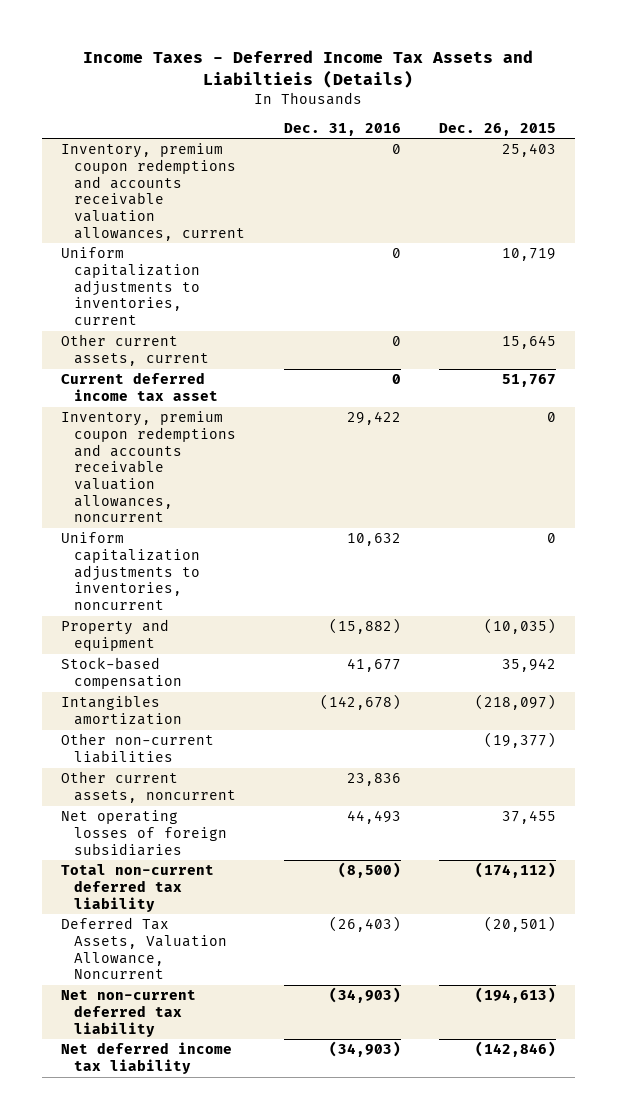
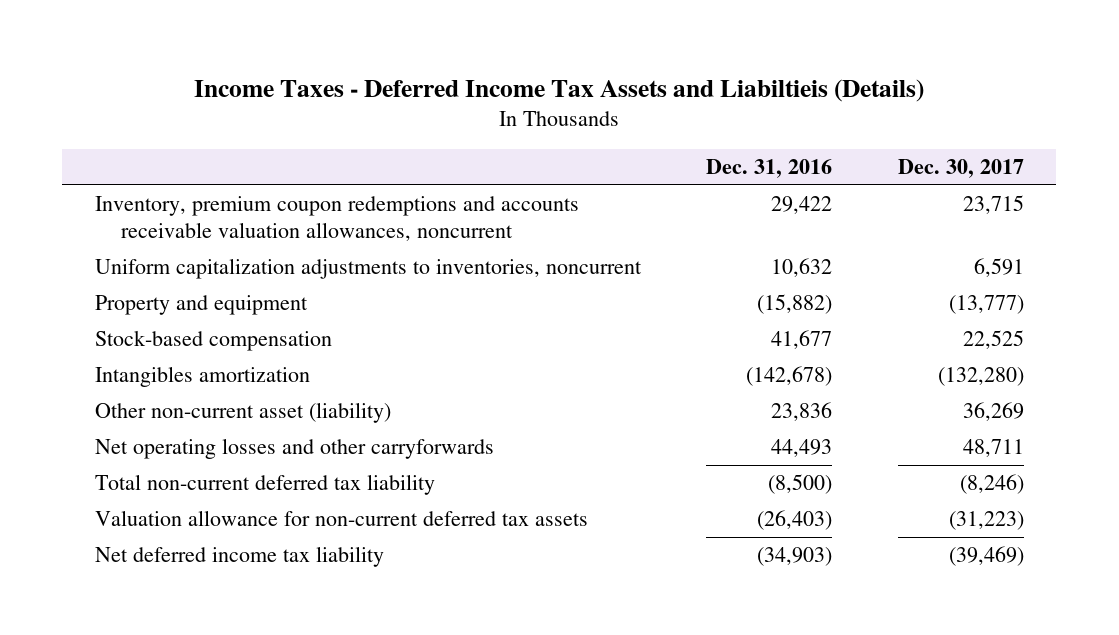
[439,122,557,136] Dec. 26, 2015 -> none
none -> [897,158,1024,178] Dec. 30, 2017
[60,143,246,241] Inventory, premium coupon redemptions and accounts receivable valuation allowances, current -> none
[60,247,201,326] Uniform capitalization adjustments to inventories, current -> none
[60,334,210,367] Other current assets, current -> none
[60,372,219,402] Current deferred income tax asset -> none
[60,733,214,764] Other non-current liabilities -> none
[60,771,237,804] Other current assets, noncurrent -> [95,402,392,424] Other non-current asset (liability)
[60,810,228,856] Net operating losses of foreign subsidiaries -> [95,438,495,460] Net operating losses and other carryforwards
[60,990,196,1037] Net non-current deferred tax liability -> none
[60,917,228,980] Deferred Tax Assets, Valuation Allowance, Noncurrent -> [95,510,589,527] Valuation allowance for non-current deferred tax assets

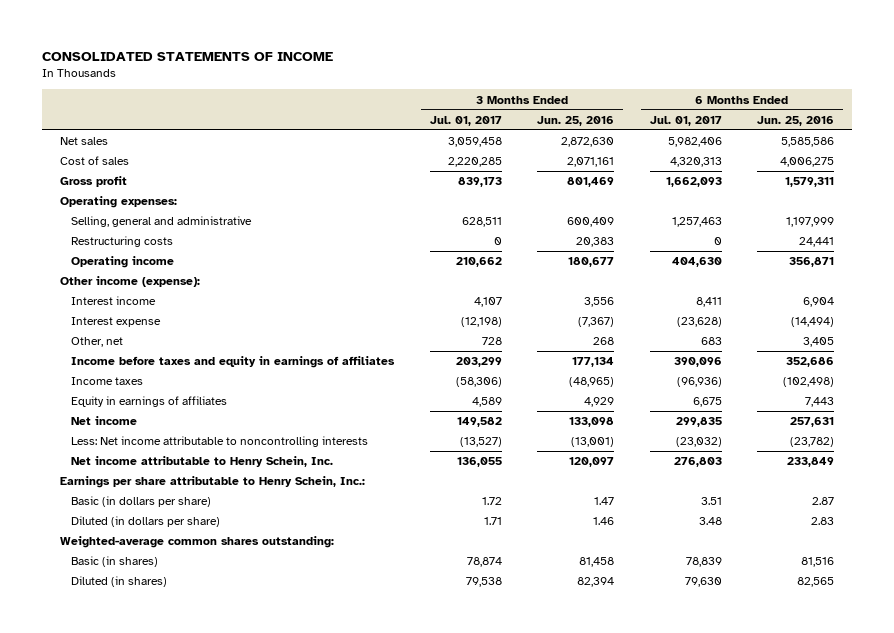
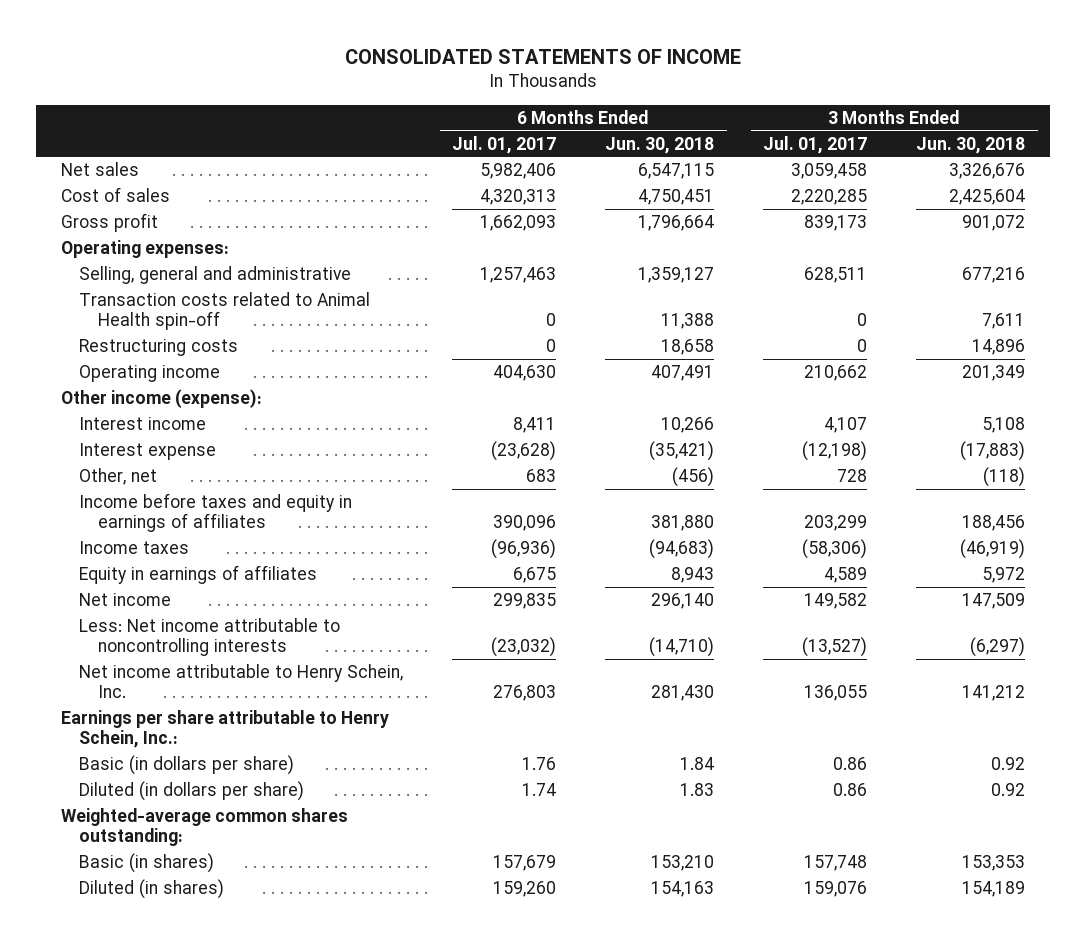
[537,115,615,126] Jun. 25, 2016 -> none
[757,115,835,126] Jun. 25, 2016 -> none
none -> [605,136,715,154] Jun. 30, 2018
none -> [916,136,1026,154] Jun. 30, 2018
none -> [79,292,371,331] Transaction costs related to Animal Health spin-off
[481,497,502,506] 1.72 -> [833,757,868,771] 0.86
[700,497,722,506] 3.51 -> [522,757,557,771] 1.76
[483,517,502,526] 1.71 -> [833,783,868,797] 0.86
[698,517,722,526] 3.48 -> [522,783,557,797] 1.74
[466,557,502,568] 78,874 -> [804,855,868,872] 157,748
[685,557,722,568] 78,839 -> [493,855,557,872] 157,679
[465,577,502,588] 79,538 -> [804,881,868,898] 159,076
[684,577,722,588] 79,630 -> [493,881,557,898] 159,260

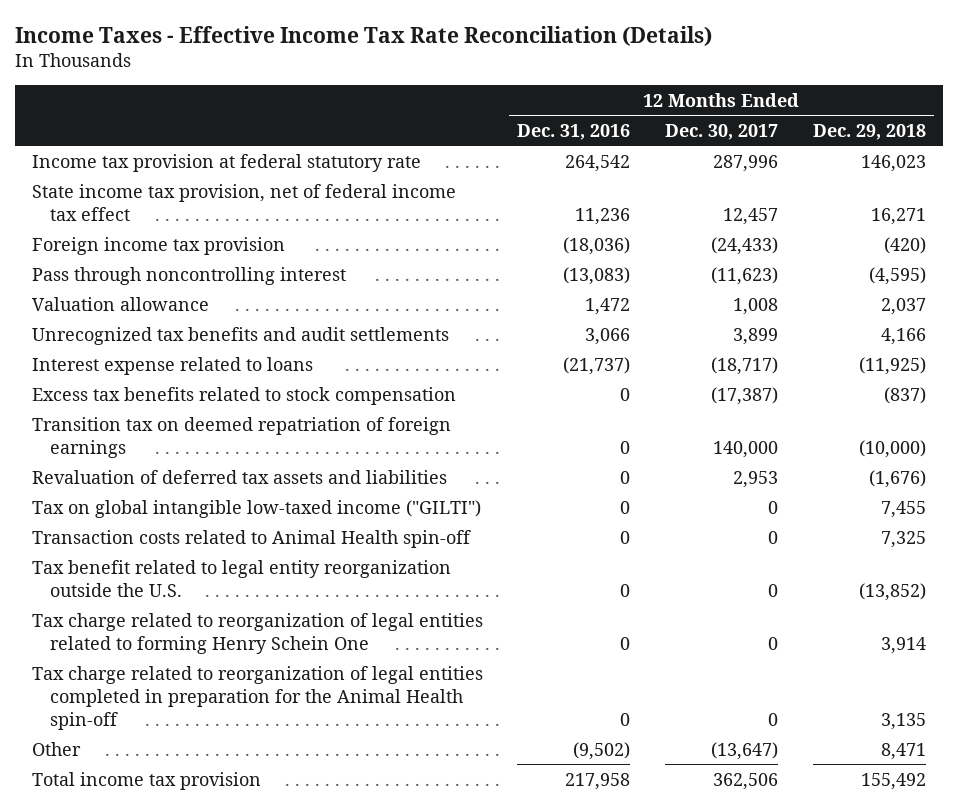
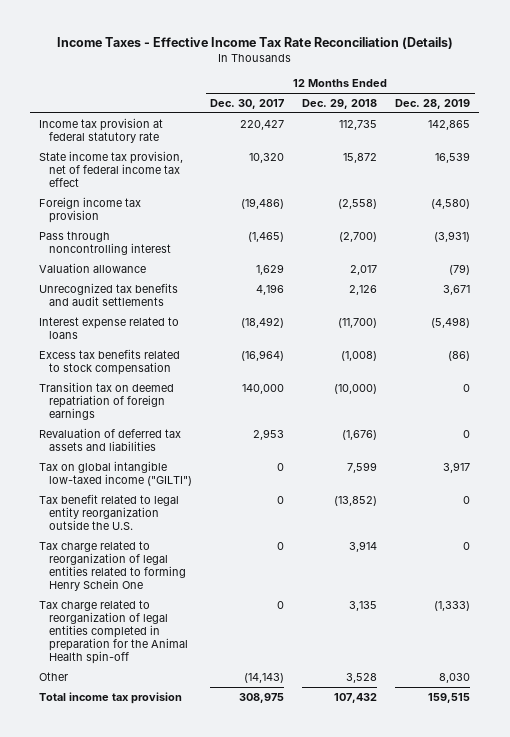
[517,123,631,140] Dec. 31, 2016 -> none
none -> [395,98,471,109] Dec. 28, 2019
[712,154,778,172] 287,996 -> [240,119,285,130] 220,427
[860,154,926,172] 146,023 -> [339,119,378,130] 112,735
[722,207,778,225] 12,457 -> [249,152,285,163] 10,320
[870,207,926,225] 16,271 -> [343,152,378,163] 15,872
[710,236,778,255] (24,433) -> [241,197,285,209] (19,486)
[883,236,926,254] (420) -> [338,198,378,209] (2,558)
[710,266,778,285] (11,623) -> [248,231,285,242] (1,465)
[868,266,926,285] (4,595) -> [339,231,378,242] (2,700)
[732,297,778,315] 1,008 -> [256,263,285,275] 1,629
[880,297,926,315] 2,037 -> [350,264,378,275] 2,017
[732,327,778,345] 3,899 -> [256,283,285,295] 4,196
[880,327,926,345] 4,166 -> [349,284,378,295] 2,126
[710,356,778,375] (18,717) -> [241,316,285,328] (18,492)
[858,356,926,375] (11,925) -> [338,317,378,328] (11,700)
[710,386,778,405] (17,387) -> [241,349,285,361] (16,964)
[883,386,926,404] (837) -> [341,350,378,361] (1,008)
[31,529,471,548] Transaction costs related to Animal Health spin-off -> none
[880,500,926,518] 7,455 -> [347,461,378,473] 7,599
[710,741,778,760] (13,647) -> [244,672,285,683] (14,143)
[880,742,926,760] 8,471 -> [346,672,378,683] 3,528
[712,772,778,790] 362,506 -> [239,692,285,703] 308,975
[860,772,926,790] 155,492 -> [334,692,378,703] 107,432

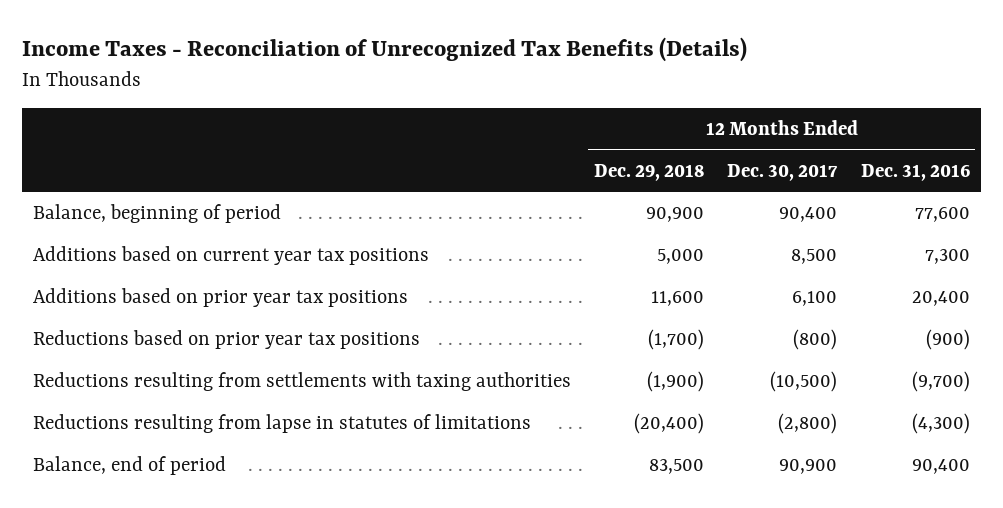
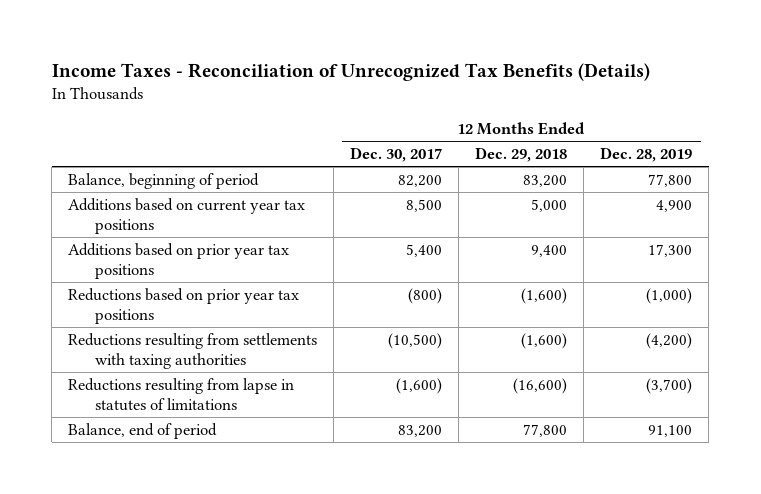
[860,163,970,181] Dec. 31, 2016 -> none
none -> [600,147,693,163] Dec. 28, 2019
[646,207,705,223] 90,900 -> [523,174,568,187] 83,200
[779,207,838,223] 90,400 -> [398,174,443,187] 82,200
[651,291,705,307] 11,600 -> [531,244,568,257] 9,400
[792,291,838,307] 6,100 -> [406,243,443,257] 5,400
[648,329,705,351] (1,700) -> [521,287,568,304] (1,600)
[647,371,705,393] (1,900) -> [521,332,568,349] (1,600)
[634,413,705,435] (20,400) -> [513,377,568,394] (16,600)
[778,413,838,435] (2,800) -> [396,377,443,394] (1,600)
[649,459,705,475] 83,500 -> [523,423,568,437] 77,800
[779,459,838,475] 90,900 -> [398,424,443,437] 83,200

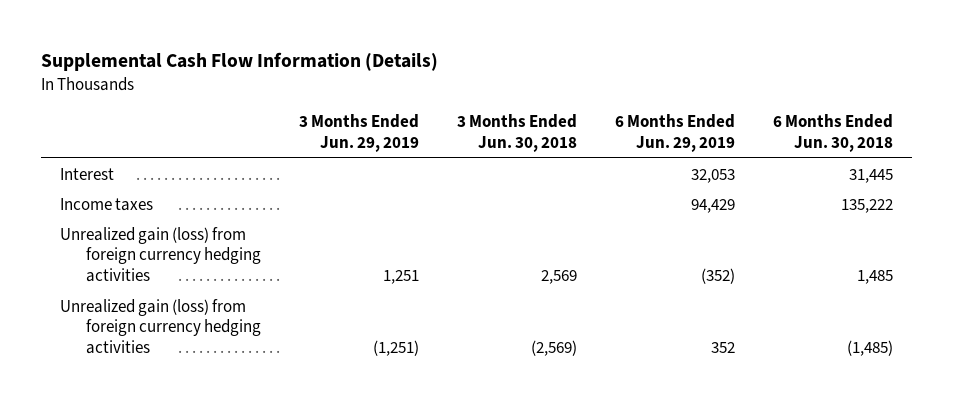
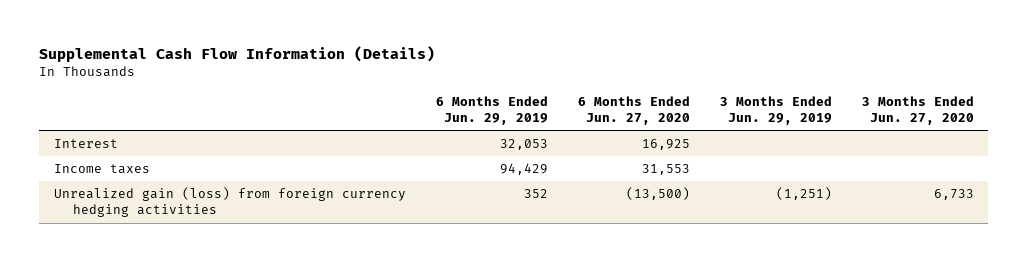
[457,114,578,153] 3 Months Ended Jun. 30, 2018 -> none
[773,114,894,153] 6 Months Ended Jun. 30, 2018 -> none
none -> [577,95,690,126] 6 Months Ended Jun. 27, 2020
none -> [861,95,974,126] 3 Months Ended Jun. 27, 2020
[59,226,262,283] Unrealized gain (loss) from foreign currency hedging activities -> none

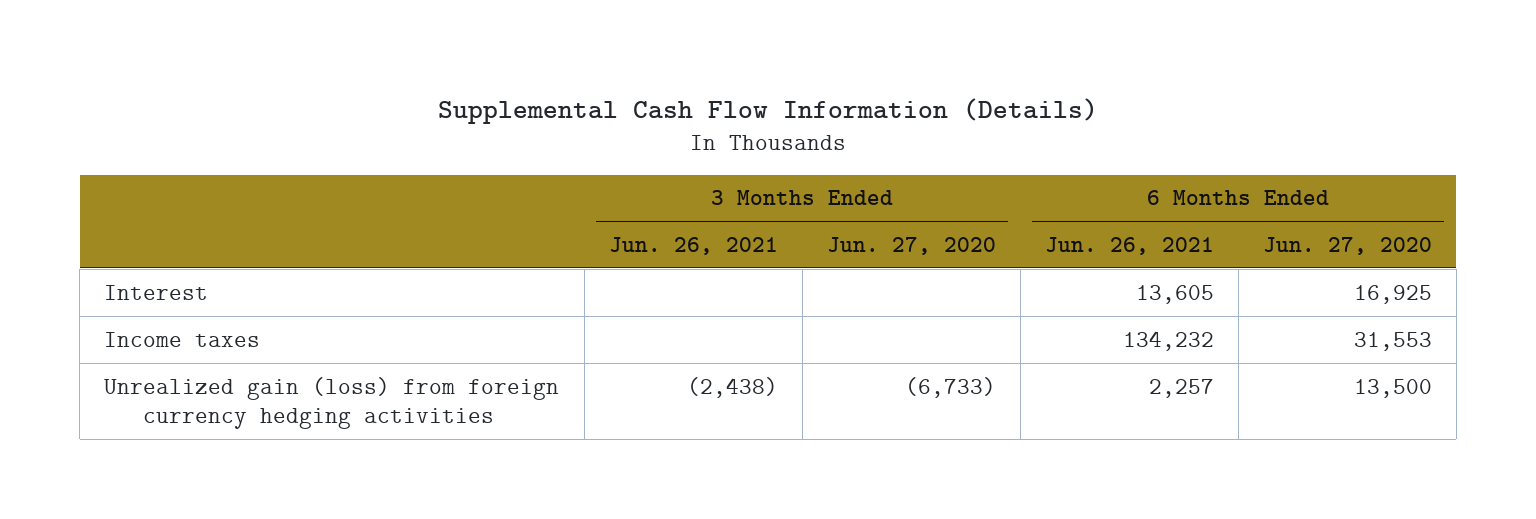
[435,95,548,126] 6 Months Ended Jun. 29, 2019 -> none
[719,95,832,126] 3 Months Ended Jun. 29, 2019 -> none
none -> [608,236,778,255] Jun. 26, 2021
none -> [1044,236,1214,255] Jun. 26, 2021
[625,187,690,201] (13,500) -> [1353,378,1432,398] 13,500
[933,189,974,201] 6,733 -> [904,376,996,398] (6,733)

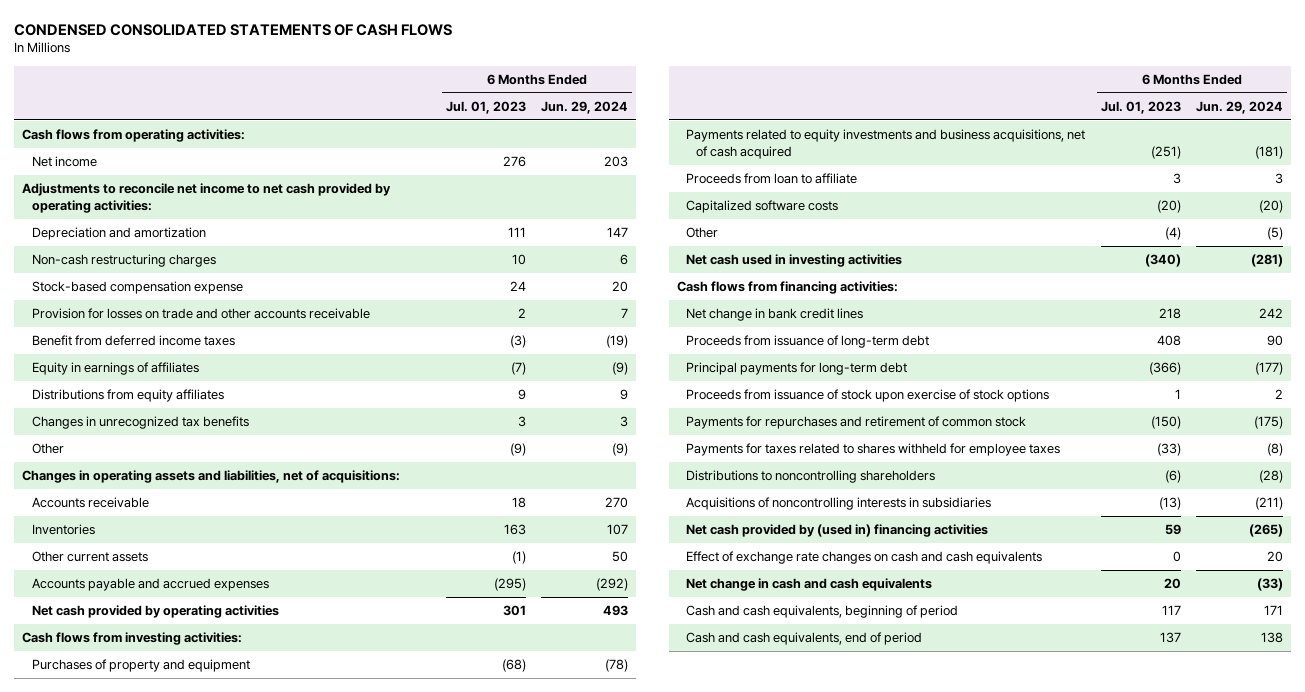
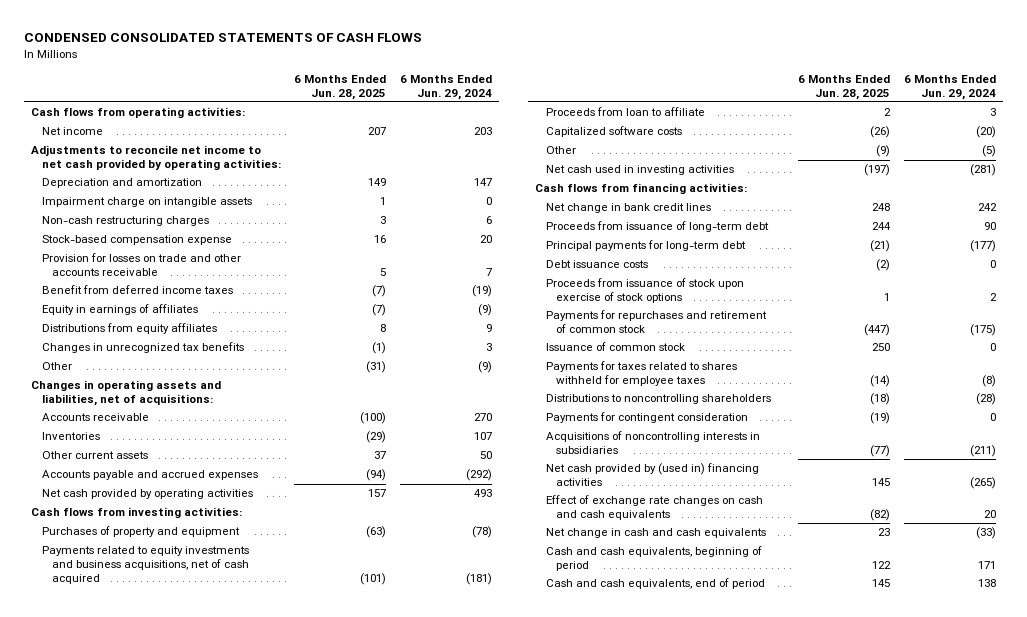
[445,101,526,115] Jul. 01, 2023 -> none
none -> [294,74,387,100] 6 Months Ended Jun. 28, 2025
none -> [41,197,252,208] Impairment charge on intangible assets
none -> [545,260,648,269] Debt issuance costs
none -> [545,342,685,352] Issuance of common stock
none -> [545,412,748,424] Payments for contingent consideration

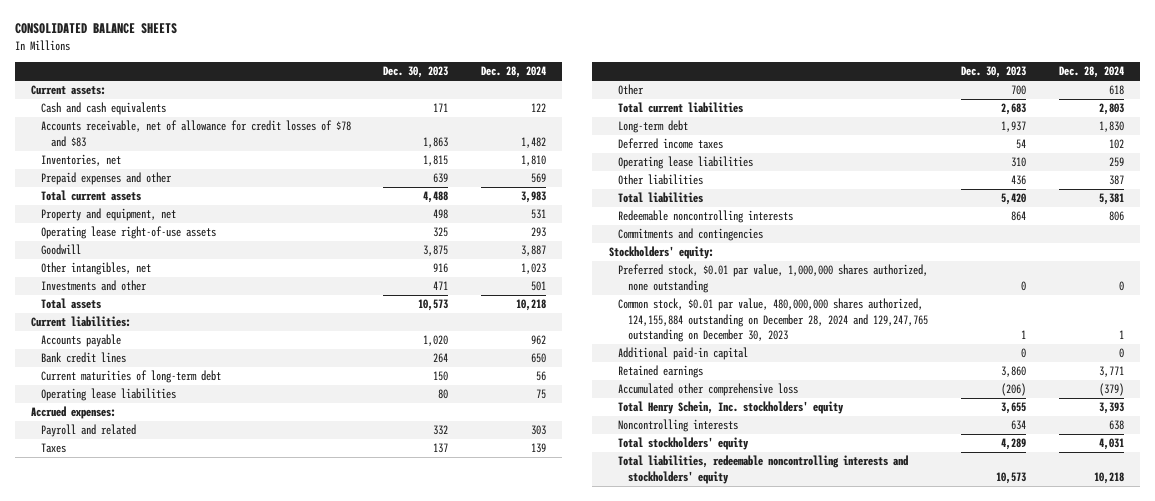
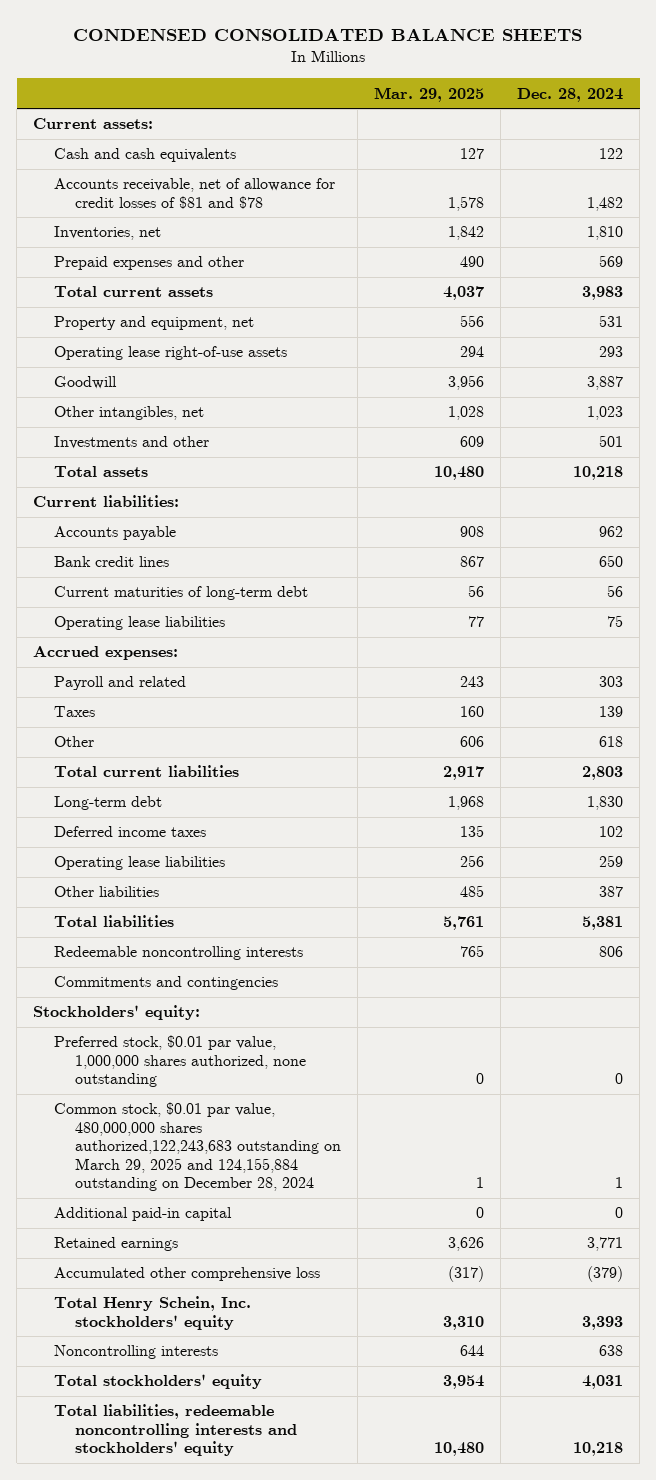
[14,23,177,35] CONSOLIDATED BALANCE SHEETS -> [73,28,583,42] CONDENSED CONSOLIDATED BALANCE SHEETS
[383,66,449,79] Dec. 30, 2023 -> none
none -> [374,86,485,102] Mar. 29, 2025
[40,120,351,147] Accounts receivable, net of allowance for credit losses of $78 and $83 -> [54,178,336,209] Accounts receivable, net of allowance for credit losses of $81 and $78
[618,298,929,342] Common stock, $0.01 par value, 480,000,000 shares authorized, 124,155,884 outstanding on December 28, 2024 and 129,247,765 outstanding on December 30, 2023 -> [54,1102,342,1191] Common stock, $0.01 par value, 480,000,000 shares authorized,122,243,683 outstanding on March 29, 2025 and 124,155,884 outstanding on December 28, 2024

